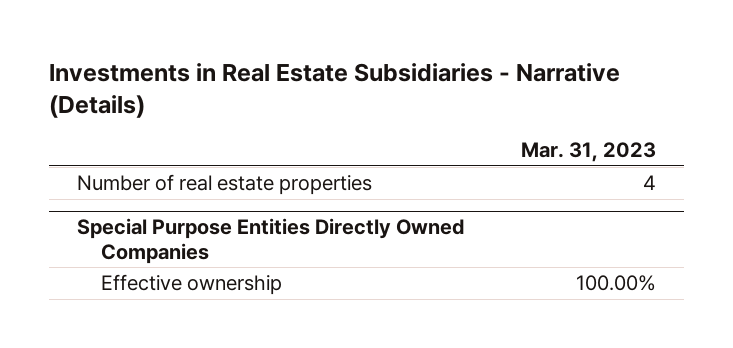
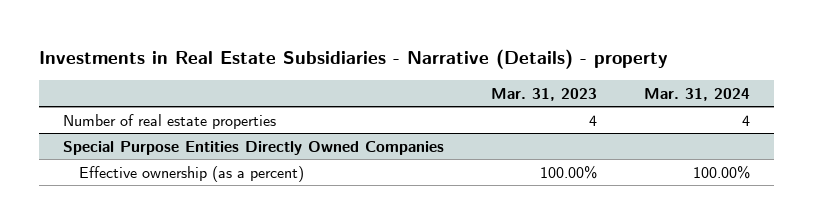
[49,63,621,119] Investments in Real Estate Subsidiaries - Narrative (Details) -> [39,49,669,70] Investments in Real Estate Subsidiaries - Narrative (Details) - property
none -> [644,88,751,102] Mar. 31, 2024
[101,274,283,296] Effective ownership -> [78,165,304,182] Effective ownership (as a percent)

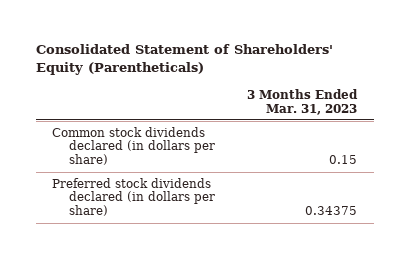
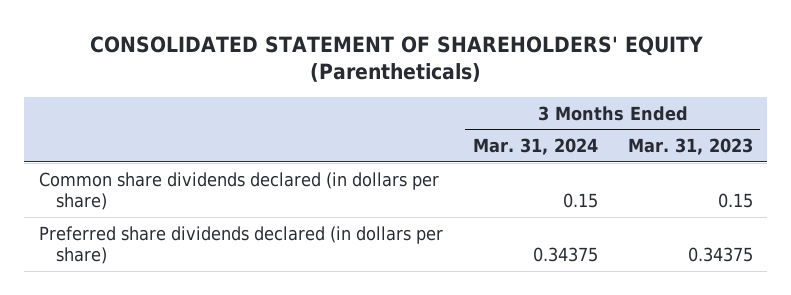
[35,43,333,75] Consolidated Statement of Shareholders' Equity (Parentheticals) -> [89,35,703,83] CONSOLIDATED STATEMENT OF SHAREHOLDERS' EQUITY (Parentheticals)
none -> [472,138,598,156] Mar. 31, 2024
[52,126,215,166] Common stock dividends declared (in dollars per share) -> [38,171,439,211] Common share dividends declared (in dollars per share)
[52,177,215,217] Preferred stock dividends declared (in dollars per share) -> [38,225,443,265] Preferred share dividends declared (in dollars per share)

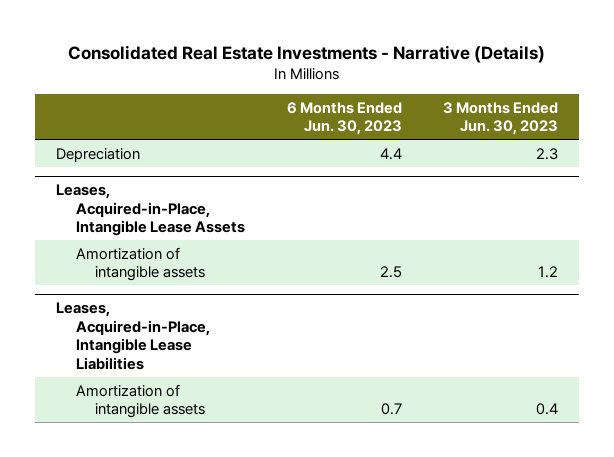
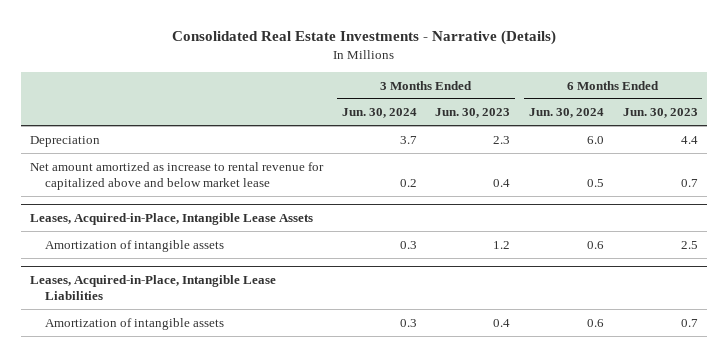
none -> [341,108,417,119] Jun. 30, 2024
none -> [528,108,604,119] Jun. 30, 2024
none -> [30,161,325,190] Net amount amortized as increase to rental revenue for capitalized above and below market lease

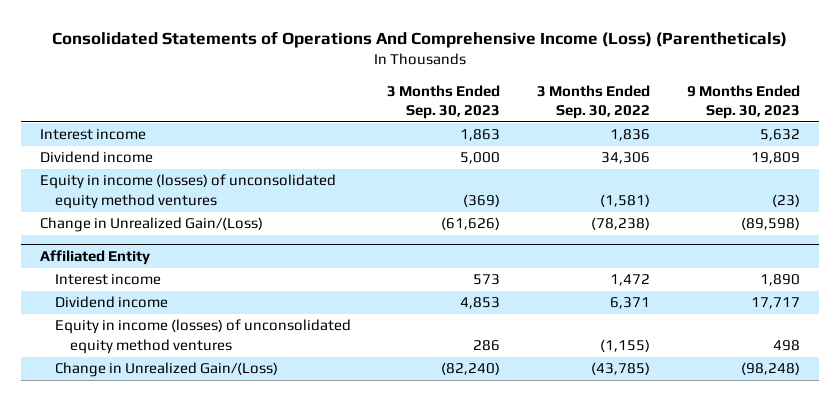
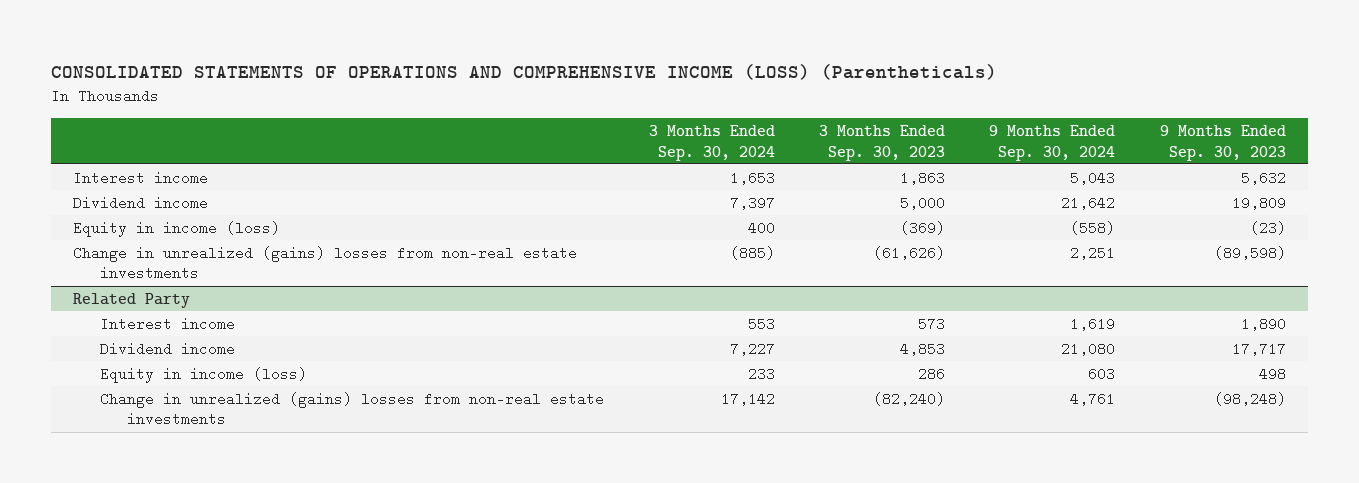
[51,31,787,49] Consolidated Statements of Operations And Comprehensive Income (Loss) (Parentheticals) -> [51,63,998,80] CONSOLIDATED STATEMENTS OF OPERATIONS AND COMPREHENSIVE INCOME (LOSS) (Parentheticals)
[537,84,651,119] 3 Months Ended Sep. 30, 2022 -> none
none -> [648,124,775,161] 3 Months Ended Sep. 30, 2024
none -> [989,124,1116,161] 9 Months Ended Sep. 30, 2024
[39,250,150,266] Affiliated Entity -> none
[39,174,336,209] Equity in income (losses) of unconsolidated equity method ventures -> [73,220,281,237] Equity in income (loss)
[39,217,263,233] Change in Unrealized Gain/(Loss) -> [73,245,578,281] Change in unrealized (gains) losses from non-real estate investments
none -> [73,292,191,308] Related Party
[54,319,351,354] Equity in income (losses) of unconsolidated equity method ventures -> [100,366,308,383] Equity in income (loss)
[54,362,278,378] Change in Unrealized Gain/(Loss) -> [100,391,605,427] Change in unrealized (gains) losses from non-real estate investments

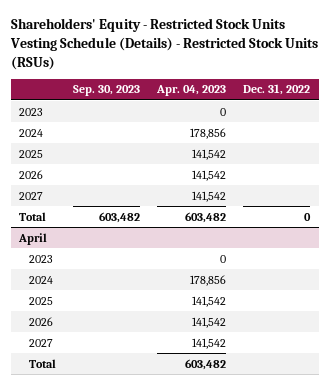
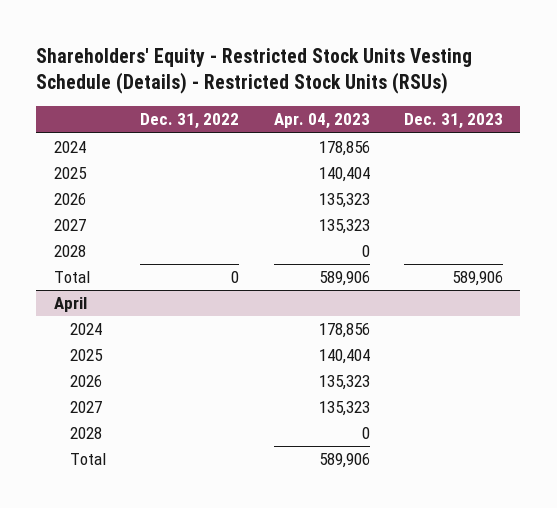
[73,85,141,97] Sep. 30, 2023 -> none
none -> [403,113,503,130] Dec. 31, 2023
[19,107,44,116] 2023 -> none
[192,148,227,160] 141,542 -> [318,167,370,183] 140,404
[192,169,227,181] 141,542 -> [318,193,370,209] 135,323
[192,190,227,202] 141,542 -> [318,219,370,235] 135,323
none -> [53,245,86,258] 2028
[185,211,227,223] 603,482 -> [318,271,370,287] 589,906
[28,254,53,263] 2023 -> none
[192,295,227,307] 141,542 -> [318,349,370,365] 140,404
[192,316,227,328] 141,542 -> [318,375,370,391] 135,323
[192,337,227,349] 141,542 -> [318,401,370,417] 135,323
none -> [69,427,102,440] 2028
[185,358,227,370] 603,482 -> [318,453,370,469] 589,906

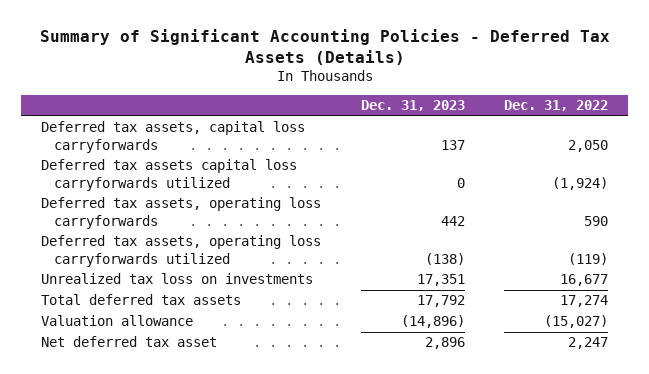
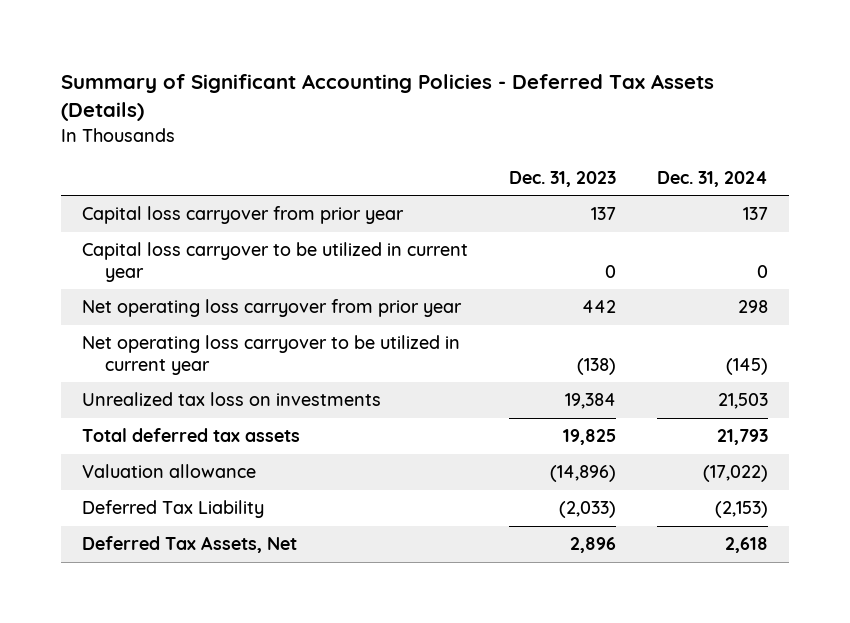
[504,99,609,111] Dec. 31, 2022 -> none
none -> [657,170,769,187] Dec. 31, 2024
[40,121,305,153] Deferred tax assets, capital loss carryforwards -> [81,206,404,225] Capital loss carryover from prior year
[40,159,297,191] Deferred tax assets capital loss carryforwards utilized -> [81,242,468,282] Capital loss carryover to be utilized in current year
[40,197,321,229] Deferred tax assets, operating loss carryforwards -> [81,299,462,318] Net operating loss carryover from prior year
[40,235,321,267] Deferred tax assets, operating loss carryforwards utilized -> [81,335,460,375] Net operating loss carryover to be utilized in current year
[416,274,465,287] 17,351 -> [565,393,617,410] 19,384
[416,295,465,308] 17,792 -> [563,429,617,446] 19,825
none -> [81,500,264,519] Deferred Tax Liability
[40,336,217,348] Net deferred tax asset -> [81,536,297,554] Deferred Tax Assets, Net

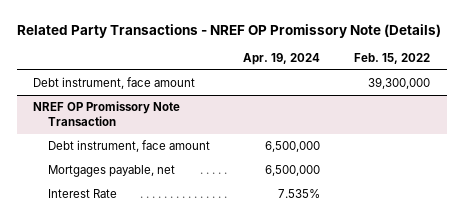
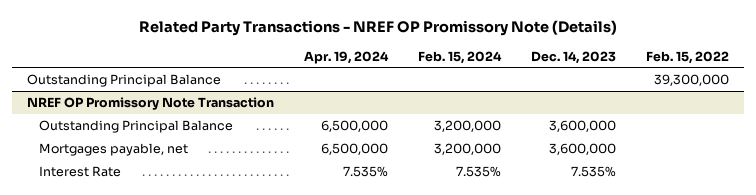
none -> [417,50,502,64] Feb. 15, 2024
none -> [530,50,616,64] Dec. 14, 2023
[33,77,196,90] Debt instrument, face amount -> [26,74,221,88] Outstanding Principal Balance
[47,140,210,153] Debt instrument, face amount -> [38,120,233,134] Outstanding Principal Balance

